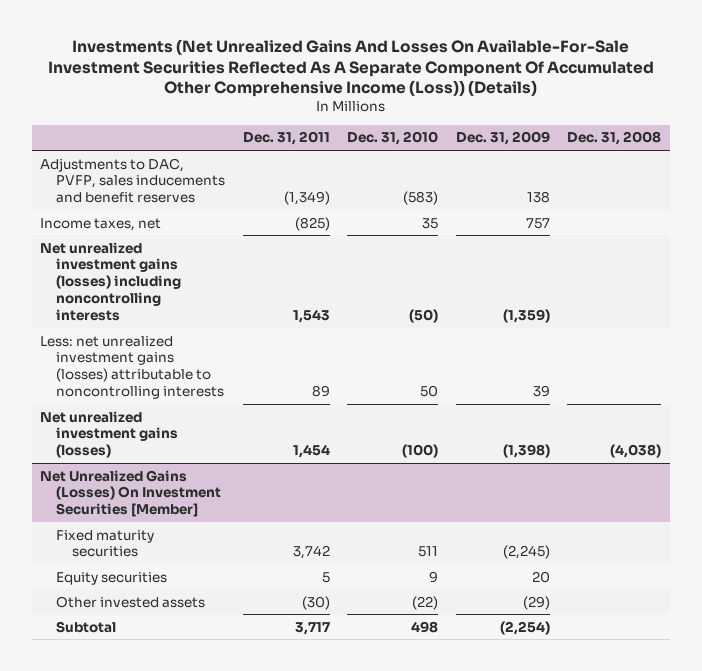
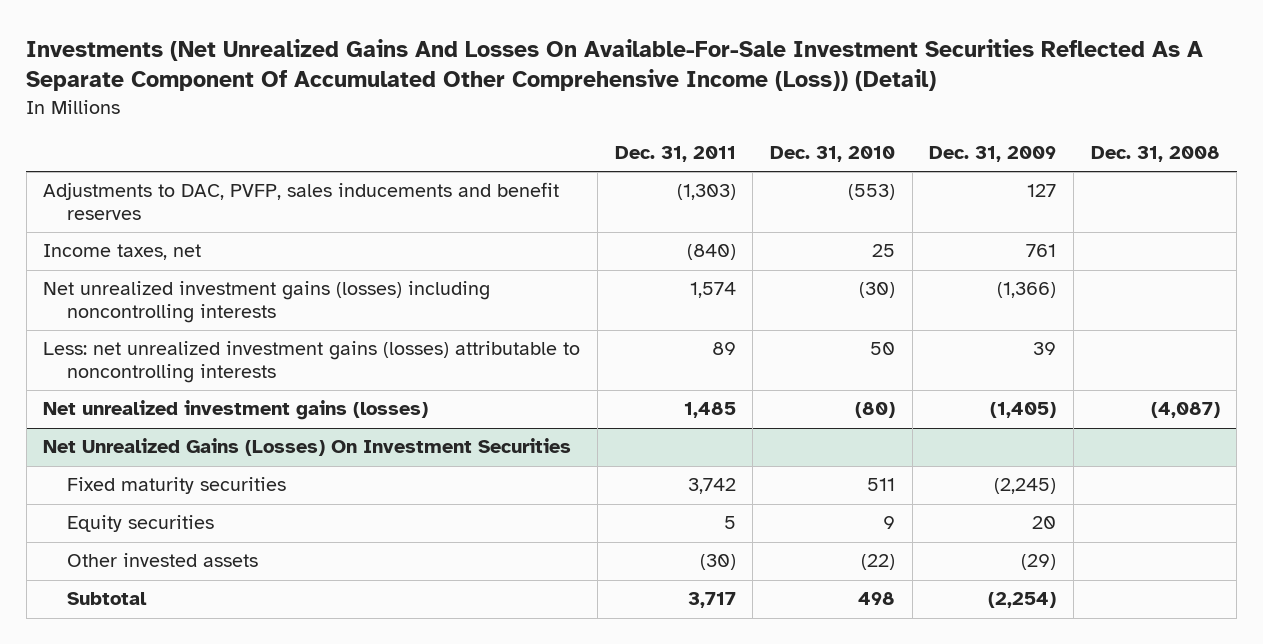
[47,39,654,98] Investments (Net Unrealized Gains And Losses On Available-For-Sale Investment Securities Reflected As A Separate Component Of Accumulated Other Comprehensive Income (Loss)) (Details) -> [26,38,1204,92] Investments (Net Unrealized Gains And Losses On Available-For-Sale Investment Securities Reflected As A Separate Component Of Accumulated Other Comprehensive Income (Loss)) (Detail)
[283,191,330,206] (1,349) -> [676,184,736,201] (1,303)
[403,191,439,206] (583) -> [848,184,896,201] (553)
[526,191,550,204] 138 -> [1027,184,1057,198] 127
[294,216,330,231] (825) -> [686,244,736,261] (840)
[422,217,439,229] 35 -> [872,244,896,258] 25
[525,217,550,229] 757 -> [1026,244,1057,258] 761
[292,308,330,323] 1,543 -> [689,282,736,299] 1,574
[409,308,439,323] (50) -> [859,282,896,299] (30)
[502,308,550,323] (1,359) -> [997,282,1057,299] (1,366)
[292,444,330,459] 1,454 -> [683,402,736,419] 1,485
[402,444,439,459] (100) -> [855,402,896,419] (80)
[502,444,550,459] (1,398) -> [990,402,1057,419] (1,405)
[610,444,662,459] (4,038) -> [1150,402,1220,419] (4,087)
[40,469,222,518] Net Unrealized Gains (Losses) On Investment Securities [Member] -> [43,438,572,457] Net Unrealized Gains (Losses) On Investment Securities

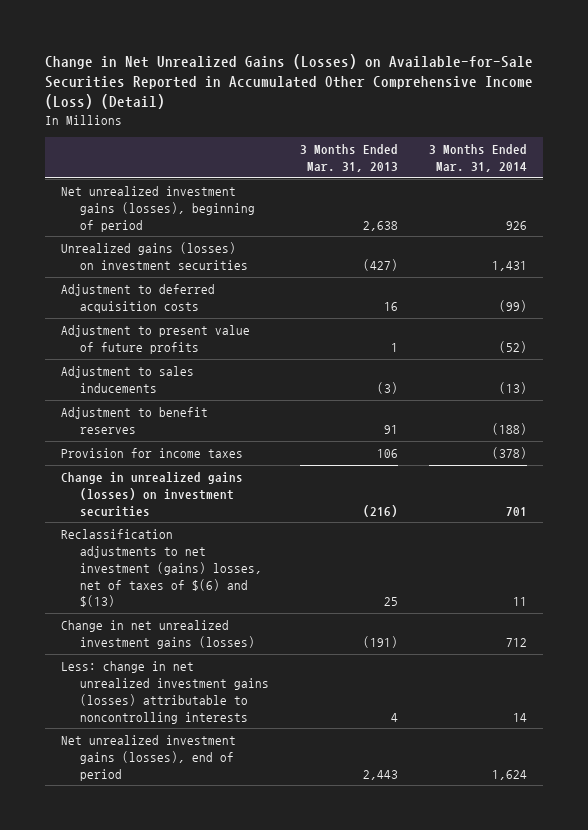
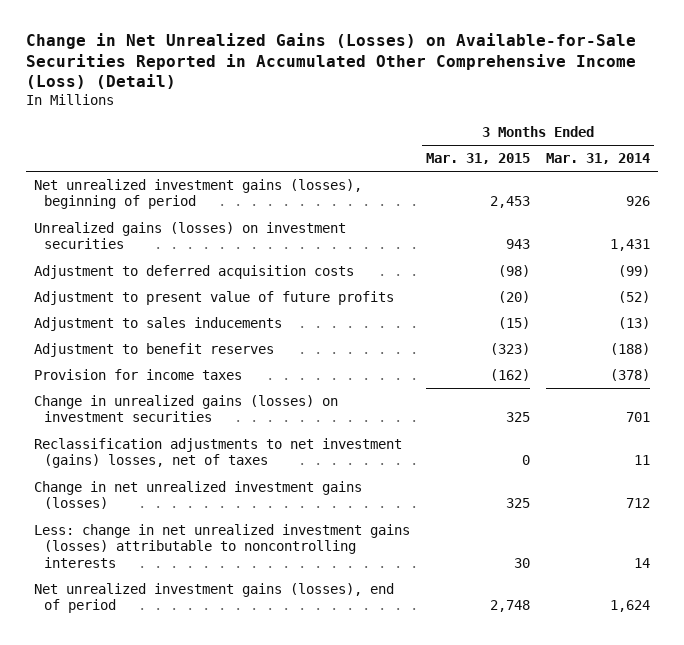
[299,144,398,172] 3 Months Ended Mar. 31, 2013 -> none
none -> [425,153,530,165] Mar. 31, 2015
[60,529,262,608] Reclassification adjustments to net investment (gains) losses, net of taxes of $(6) and $(13) -> [33,438,402,469] Reclassification adjustments to net investment (gains) losses, net of taxes

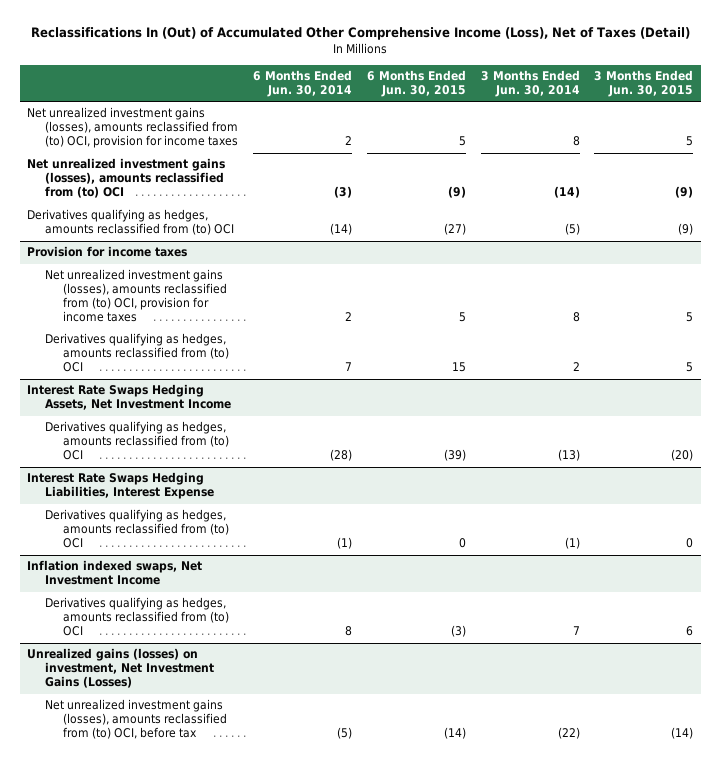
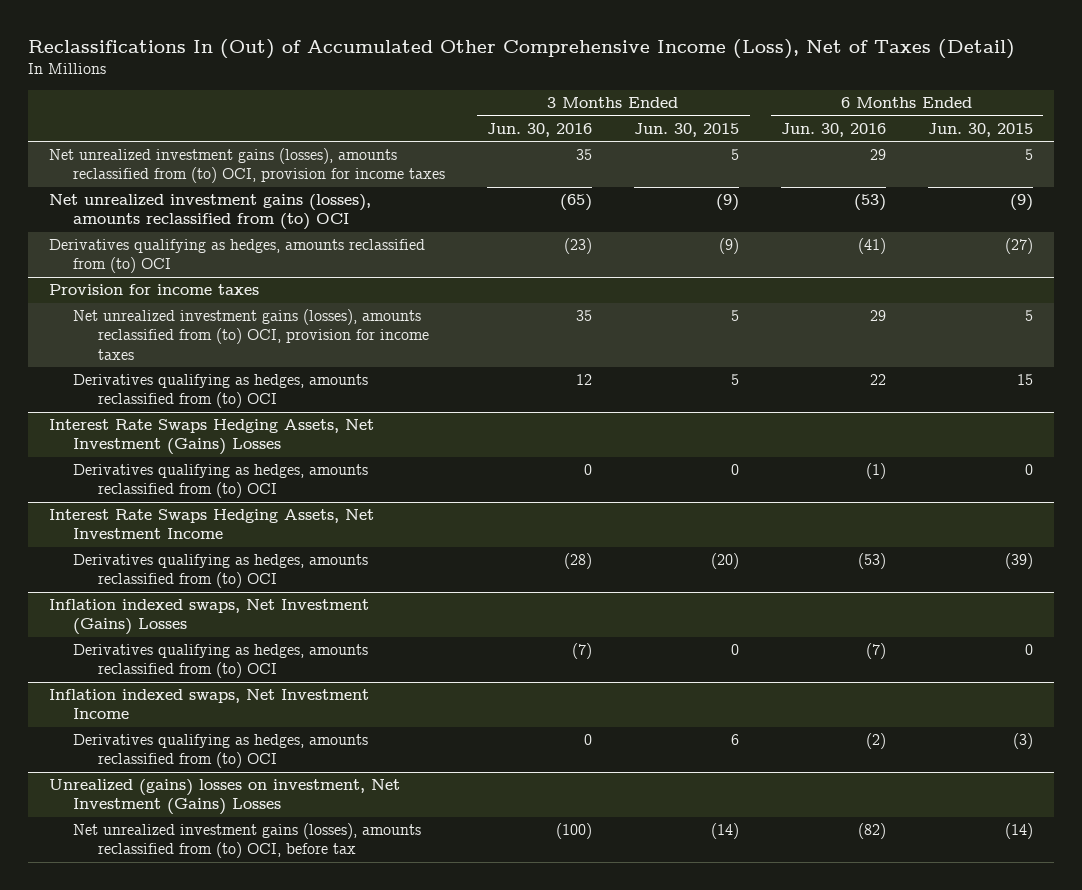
[253,69,353,97] 6 Months Ended Jun. 30, 2014 -> none
[480,69,580,97] 3 Months Ended Jun. 30, 2014 -> none
none -> [487,123,593,138] Jun. 30, 2016
none -> [780,123,886,138] Jun. 30, 2016
none -> [49,419,375,456] Interest Rate Swaps Hedging Assets, Net Investment (Gains) Losses
none -> [73,464,369,499] Derivatives qualifying as hedges, amounts reclassified from (to) OCI
[26,472,215,500] Interest Rate Swaps Hedging Liabilities, Interest Expense -> none
none -> [49,599,370,636] Inflation indexed swaps, Net Investment (Gains) Losses
[26,648,215,689] Unrealized gains (losses) on investment, Net Investment Gains (Losses) -> [49,779,401,816] Unrealized (gains) losses on investment, Net Investment (Gains) Losses

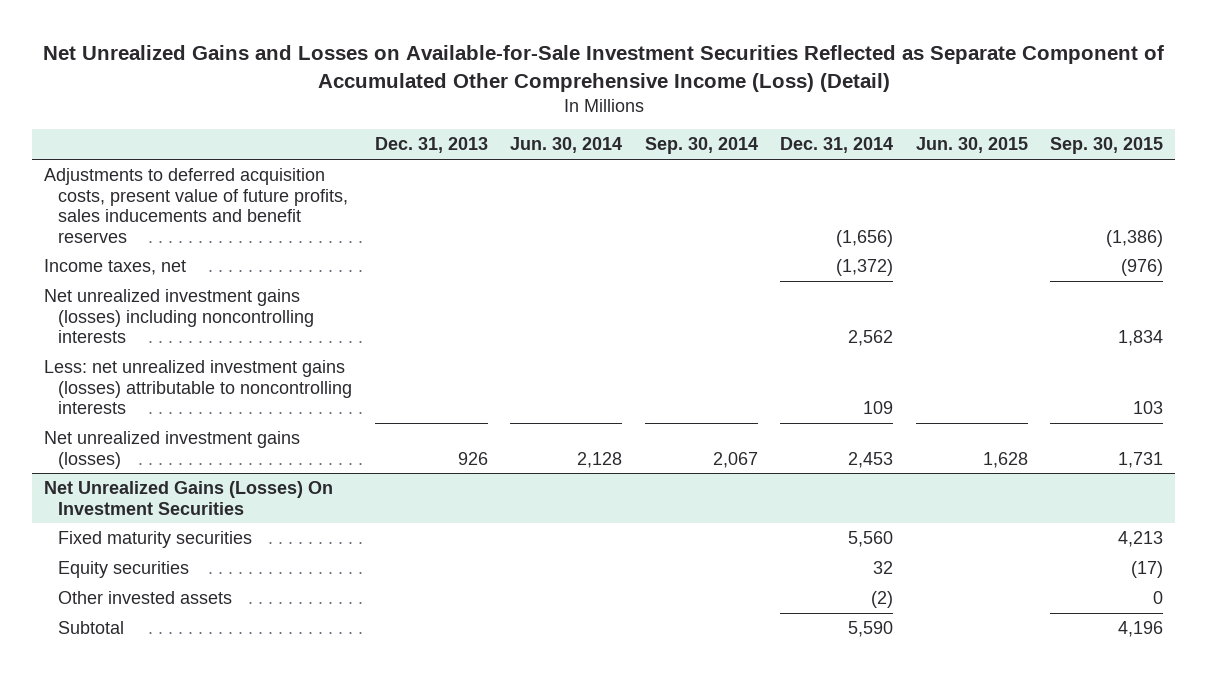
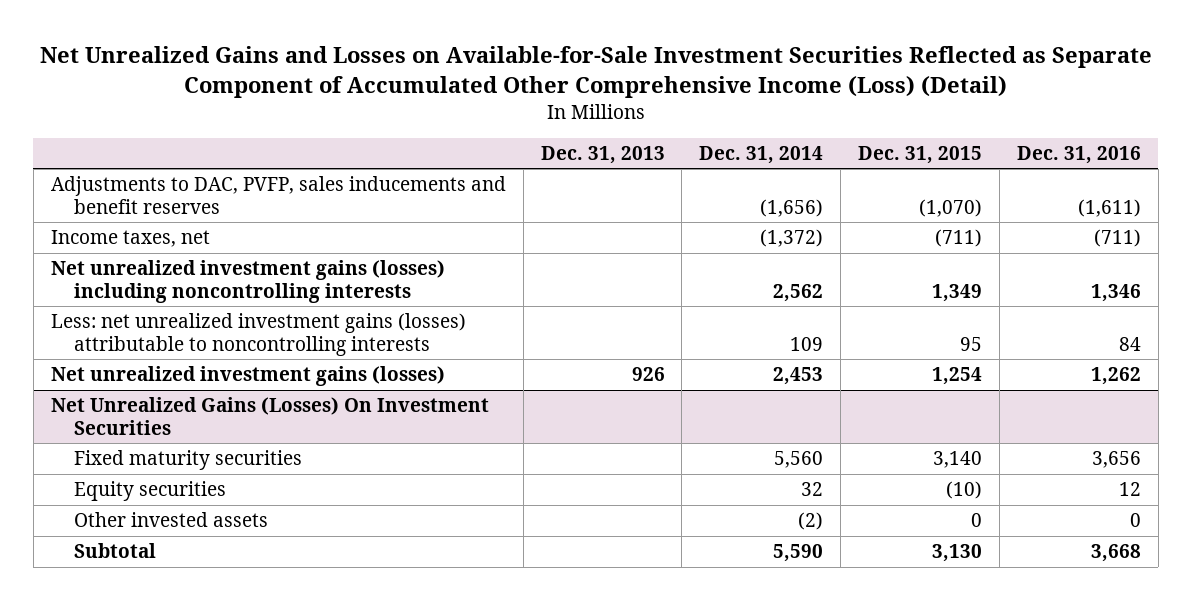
[510,137,623,154] Jun. 30, 2014 -> none
[644,137,758,155] Sep. 30, 2014 -> none
[915,137,1028,154] Jun. 30, 2015 -> none
[1050,137,1164,155] Sep. 30, 2015 -> none
none -> [858,146,983,165] Dec. 31, 2015
none -> [1016,146,1141,165] Dec. 31, 2016
[43,168,348,243] Adjustments to deferred acquisition costs, present value of future profits, sales inducements and benefit reserves -> [50,176,506,214] Adjustments to DAC, PVFP, sales inducements and benefit reserves

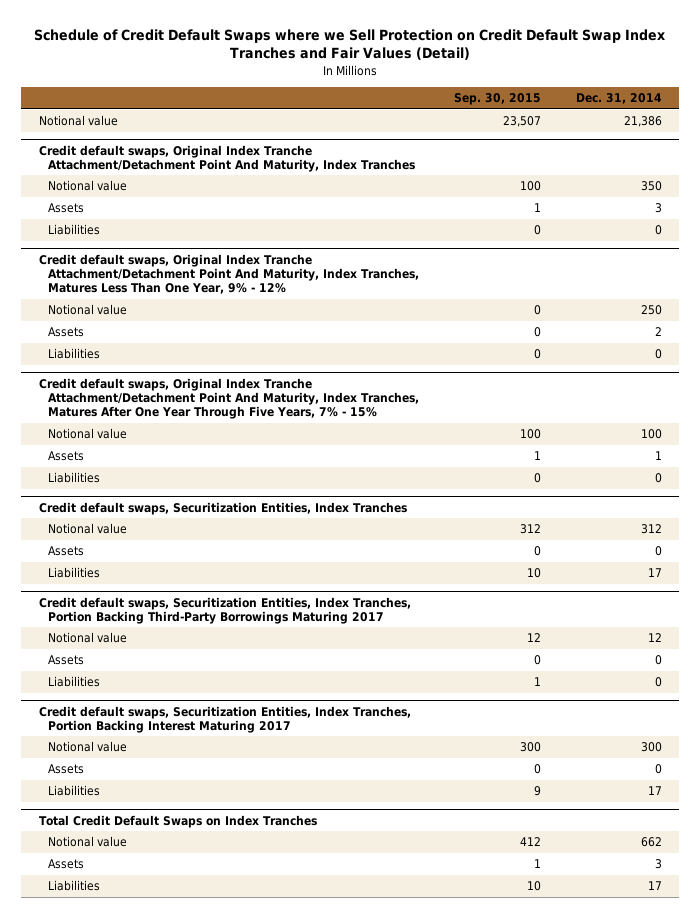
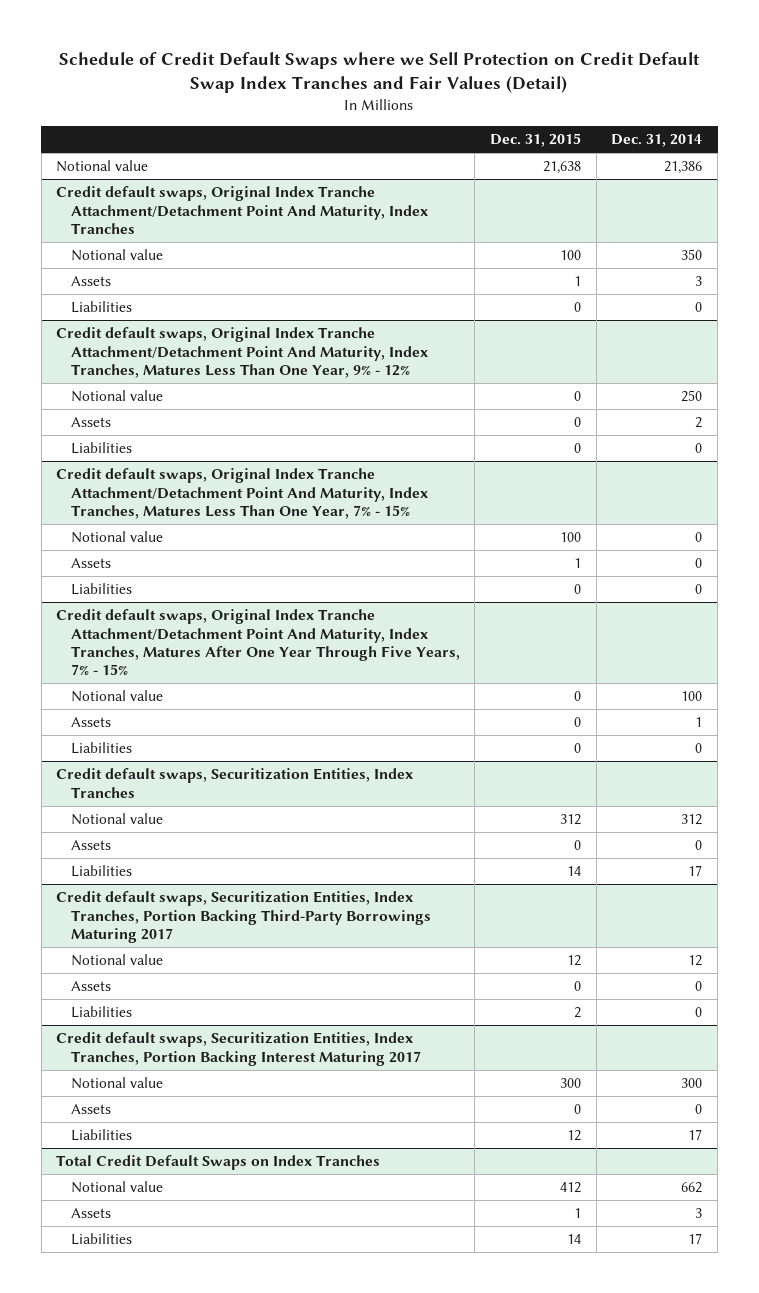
[453,93,541,106] Sep. 30, 2015 -> none
none -> [489,132,581,147] Dec. 31, 2015
none -> [56,468,428,519] Credit default swaps, Original Index Tranche Attachment/Detachment Point And Maturity, Index Tranches, Matures Less Than One Year, 7% - 15%
none -> [70,531,163,544] Notional value
none -> [70,558,111,569] Assets
none -> [70,583,132,596] Liabilities

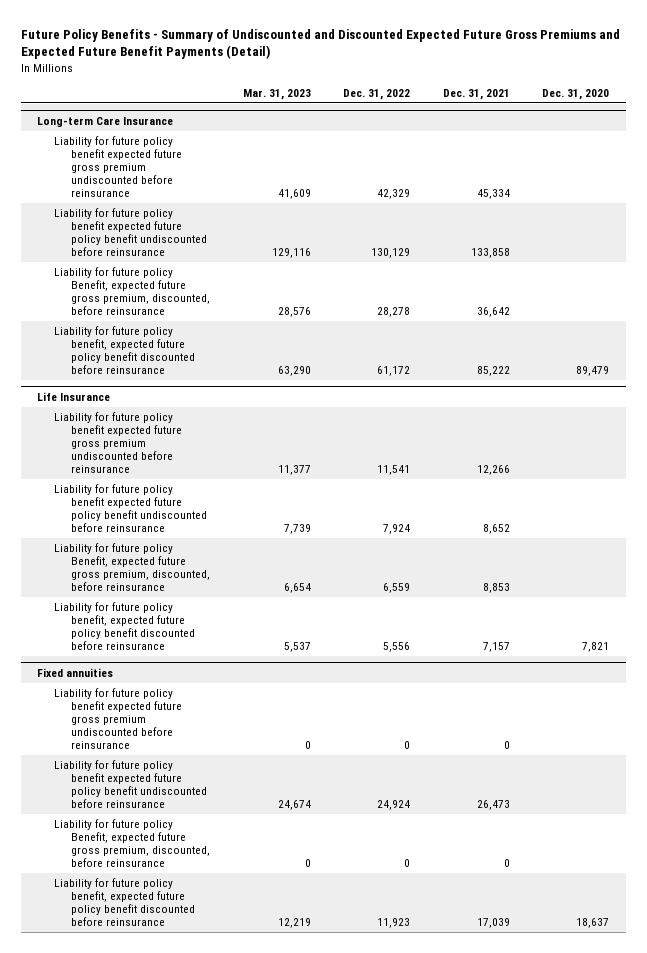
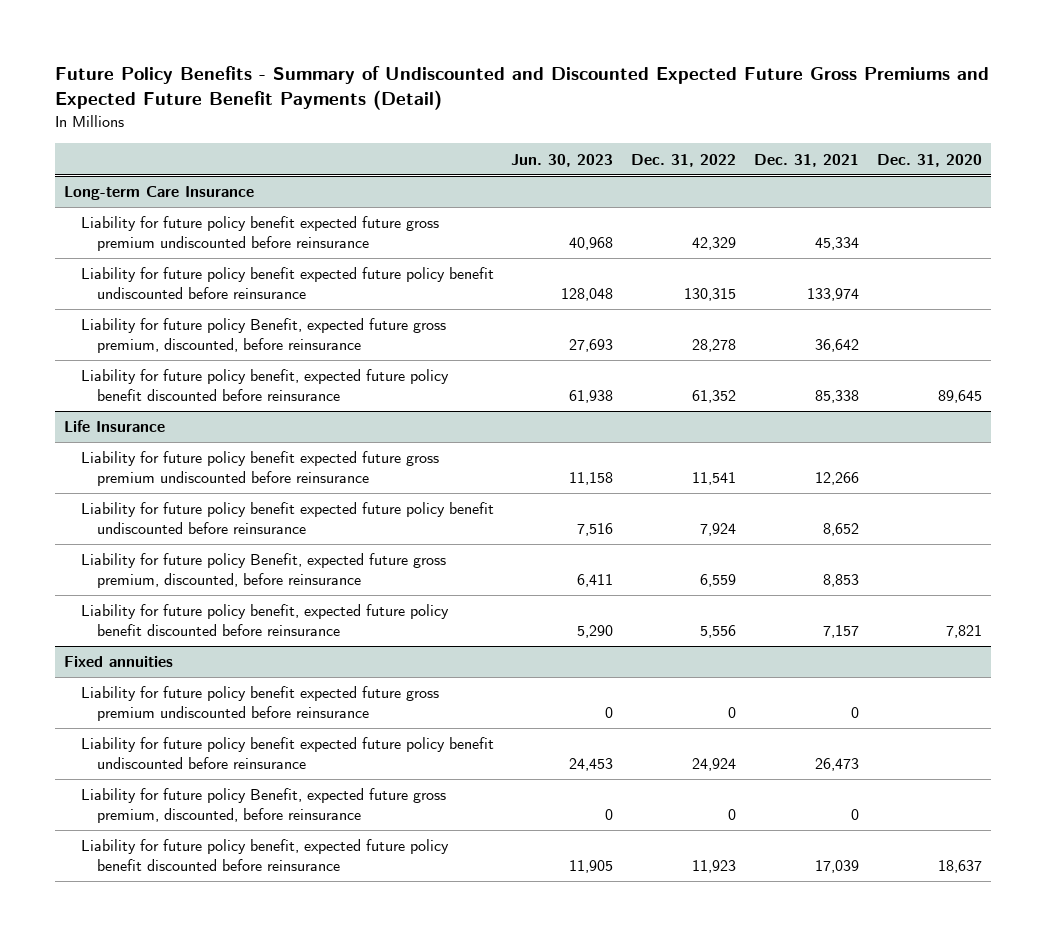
[242,88,311,100] Mar. 31, 2023 -> none
none -> [511,153,614,167] Jun. 30, 2023
[371,248,411,259] 130,129 -> [684,287,737,301] 130,315
[470,248,510,259] 133,858 -> [806,287,859,301] 133,974
[377,366,411,377] 61,172 -> [692,389,737,403] 61,352
[476,366,510,377] 85,222 -> [814,389,859,403] 85,338
[576,366,610,377] 89,479 -> [937,389,982,403] 89,645

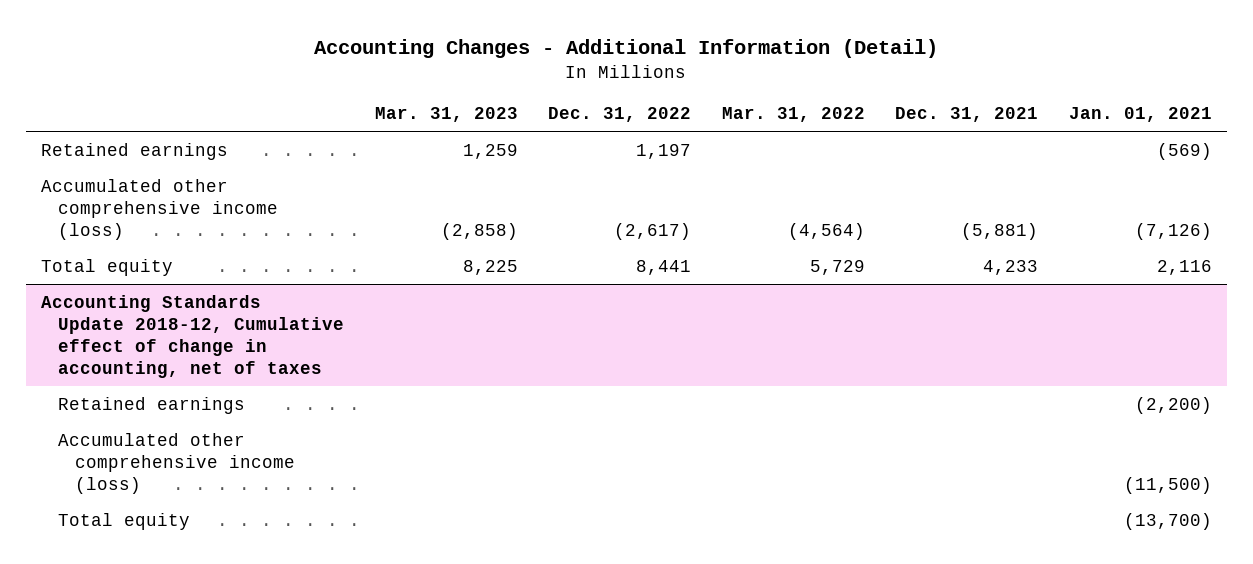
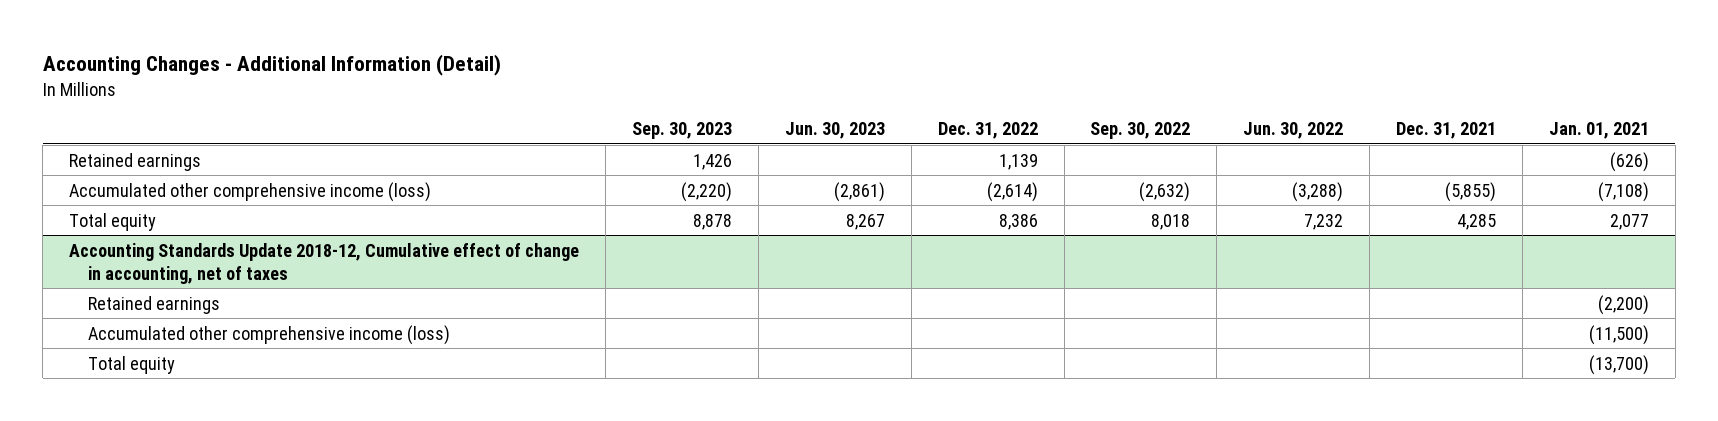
[374,107,518,123] Mar. 31, 2023 -> none
[721,107,865,123] Mar. 31, 2022 -> none
none -> [631,122,732,140] Sep. 30, 2023
none -> [784,122,885,140] Jun. 30, 2023
none -> [1090,122,1191,140] Sep. 30, 2022
none -> [1243,122,1344,140] Jun. 30, 2022
[636,143,692,159] 1,197 -> [998,153,1038,170] 1,139
[1156,142,1212,160] (569) -> [1610,151,1650,172] (626)
[614,222,692,240] (2,617) -> [986,181,1038,202] (2,614)
[961,222,1039,240] (5,881) -> [1445,181,1497,202] (5,855)
[1134,222,1212,240] (7,126) -> [1598,181,1650,202] (7,108)
[636,259,692,275] 8,441 -> [998,213,1038,230] 8,386
[983,259,1039,275] 4,233 -> [1457,213,1497,230] 4,285
[1156,259,1212,275] 2,116 -> [1610,213,1650,230] 2,077

